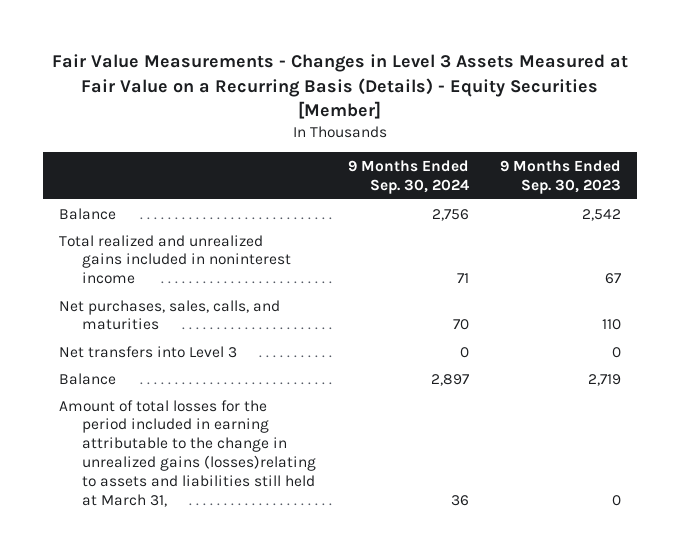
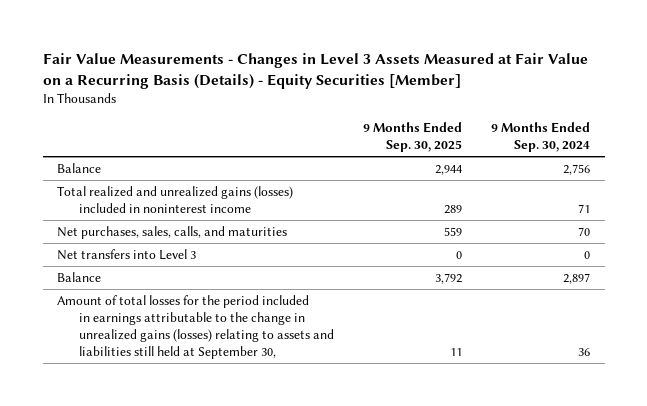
[499,159,621,194] 9 Months Ended Sep. 30, 2023 -> none
none -> [362,122,462,153] 9 Months Ended Sep. 30, 2025
[58,234,292,285] Total realized and unrealized gains included in noninterest income -> [57,185,294,213] Total realized and unrealized gains (losses) included in noninterest income
[58,399,317,508] Amount of total losses for the period included in earning attributable to the change in unrealized gains (losses)relating to assets and liabilities still held at March 31, -> [57,294,334,359] Amount of total losses for the period included in earnings attributable to the change in unrealized gains (losses) relating to assets and liabilities still held at September 30,

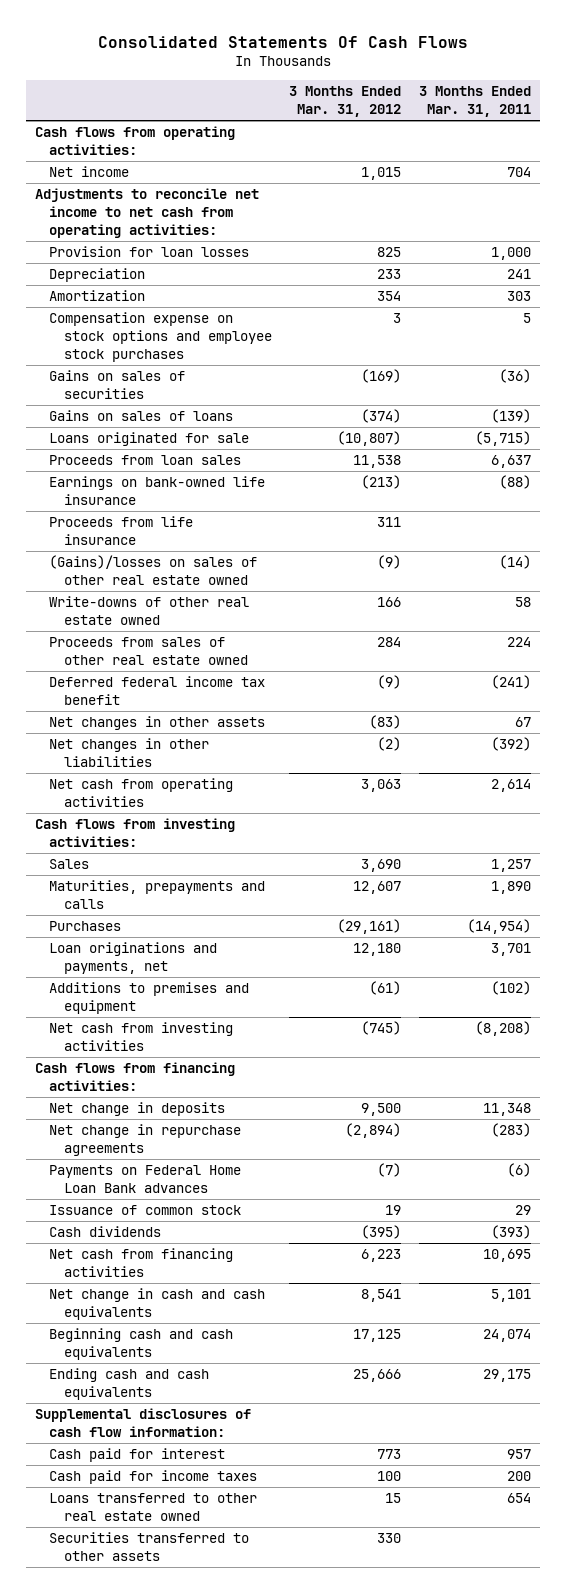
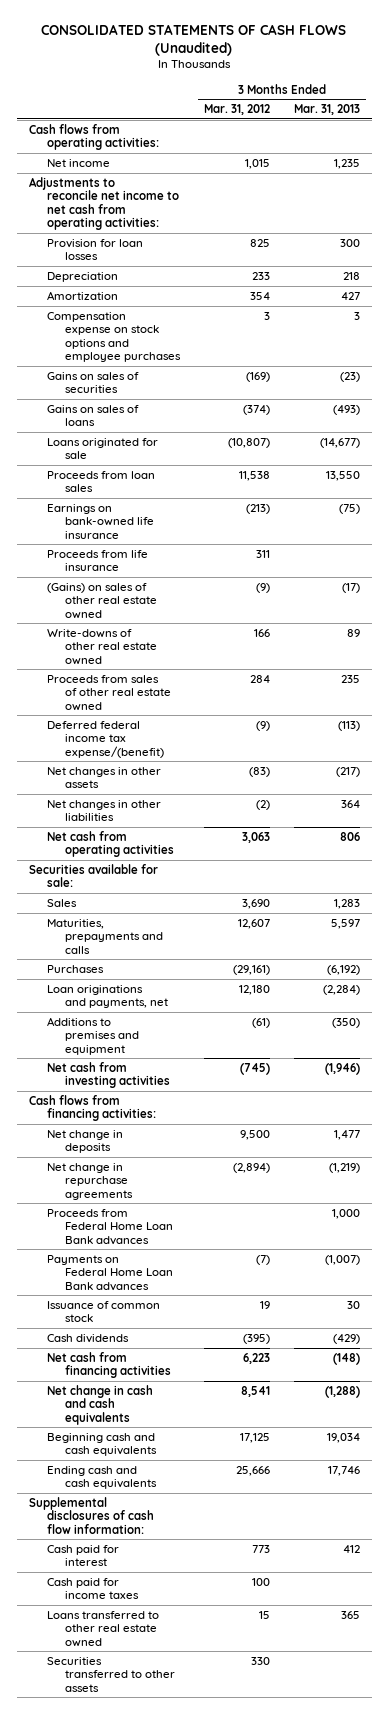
[97,35,468,48] Consolidated Statements Of Cash Flows -> [41,23,347,56] CONSOLIDATED STATEMENTS OF CASH FLOWS (Unaudited)
[418,86,531,118] 3 Months Ended Mar. 31, 2011 -> none
none -> [293,104,360,116] Mar. 31, 2013
[49,312,272,362] Compensation expense on stock options and employee stock purchases -> [46,311,181,363] Compensation expense on stock options and employee purchases
[49,555,258,585] (Gains)/losses on sales of other real estate owned -> [46,582,157,619] (Gains) on sales of other real estate owned
[49,676,266,705] Deferred federal income tax benefit -> [46,720,164,758] Deferred federal income tax expense/(benefit)
[34,818,235,847] Cash flows from investing activities: -> none
none -> [28,863,158,888] Securities available for sale:
none -> [46,1208,173,1245] Proceeds from Federal Home Loan Bank advances

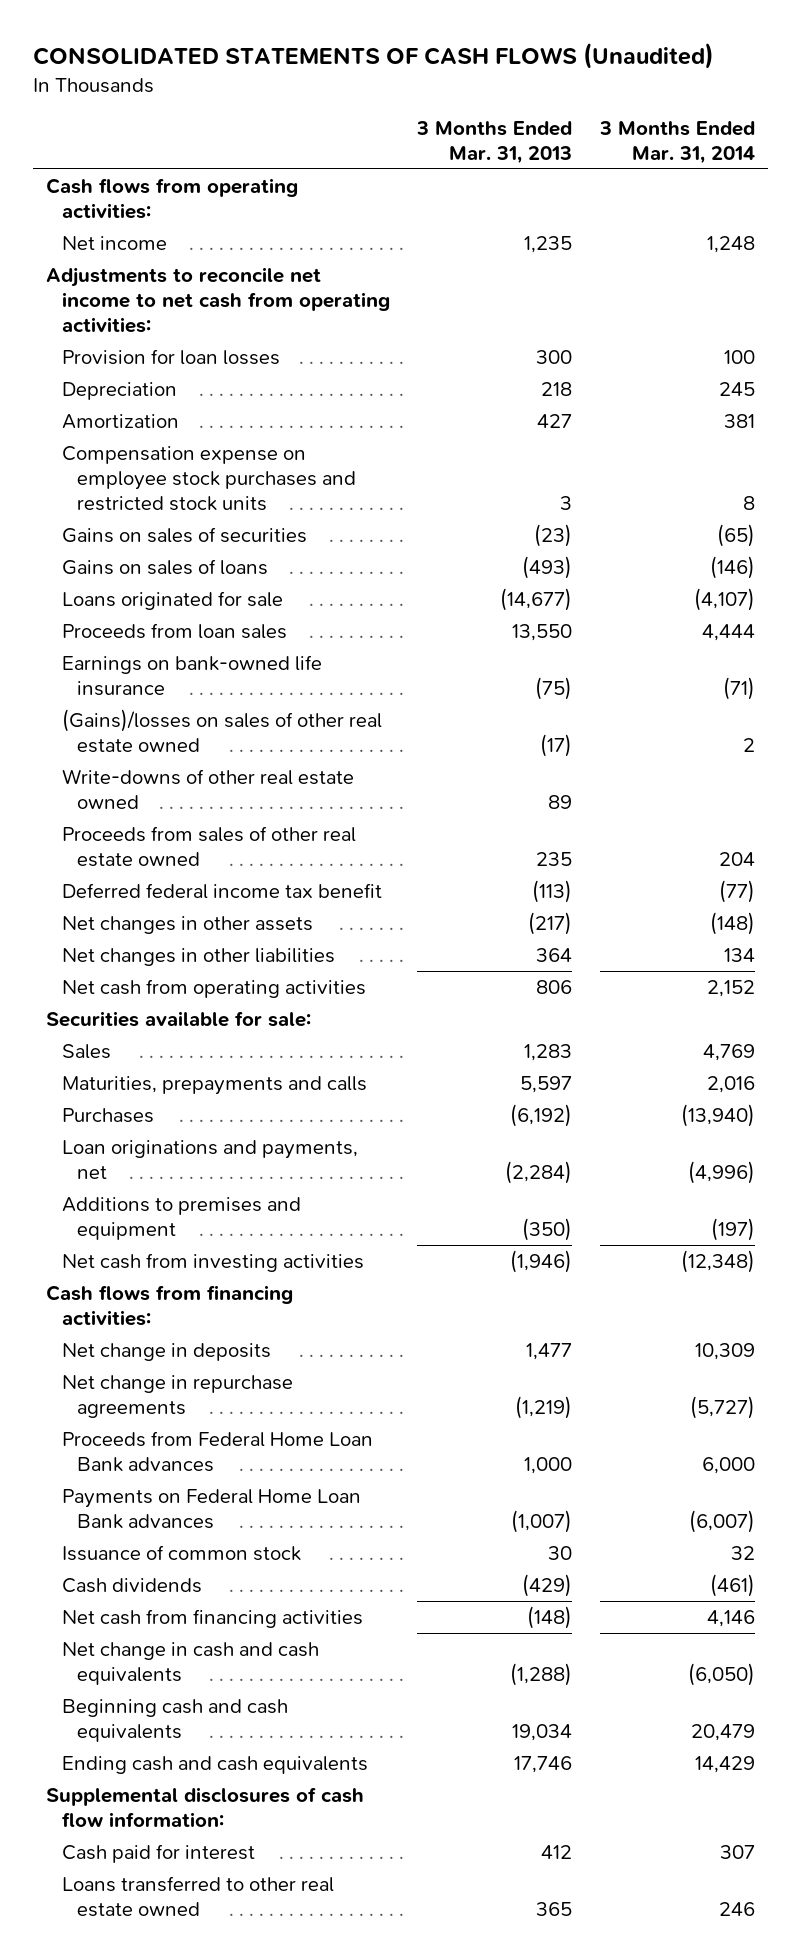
[203,104,270,116] Mar. 31, 2012 -> none
none -> [598,120,755,164] 3 Months Ended Mar. 31, 2014
[46,311,181,363] Compensation expense on stock options and employee purchases -> [61,445,357,511] Compensation expense on employee stock purchases and restricted stock units
[46,549,148,572] Proceeds from life insurance -> none
[46,582,157,619] (Gains) on sales of other real estate owned -> [61,708,382,753] (Gains)/losses on sales of other real estate owned
[46,720,164,758] Deferred federal income tax expense/(benefit) -> [61,882,382,899] Deferred federal income tax benefit
[46,1577,139,1600] Cash paid for income taxes -> none
[46,1656,175,1692] Securities transferred to other assets -> none

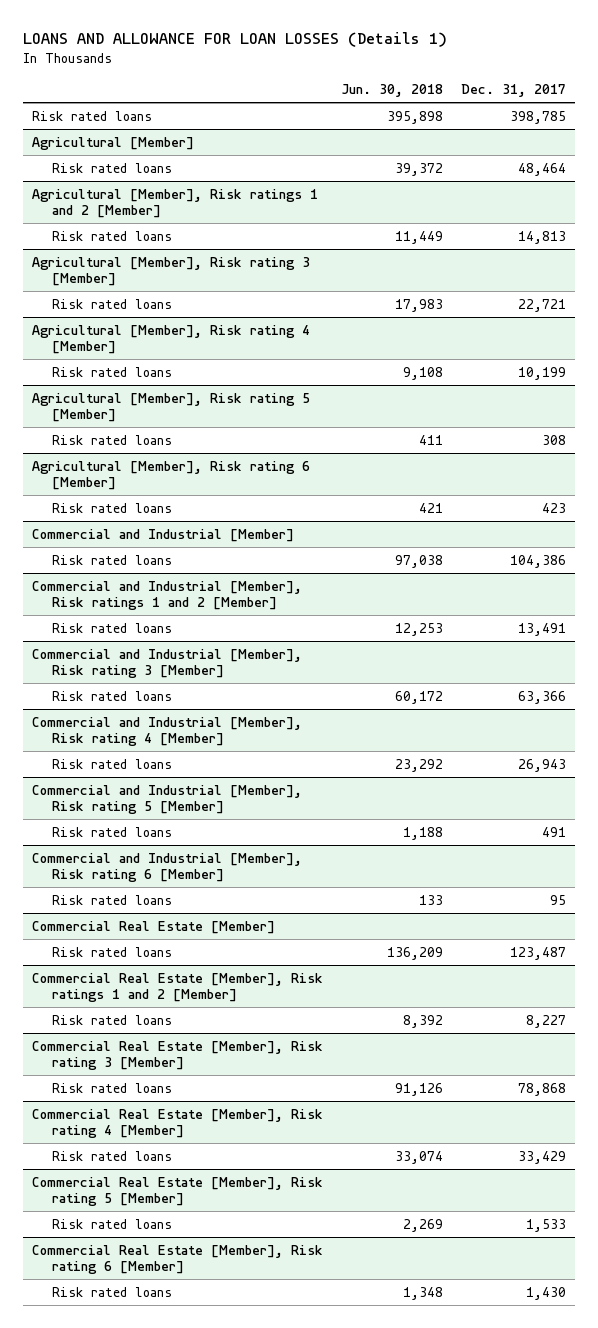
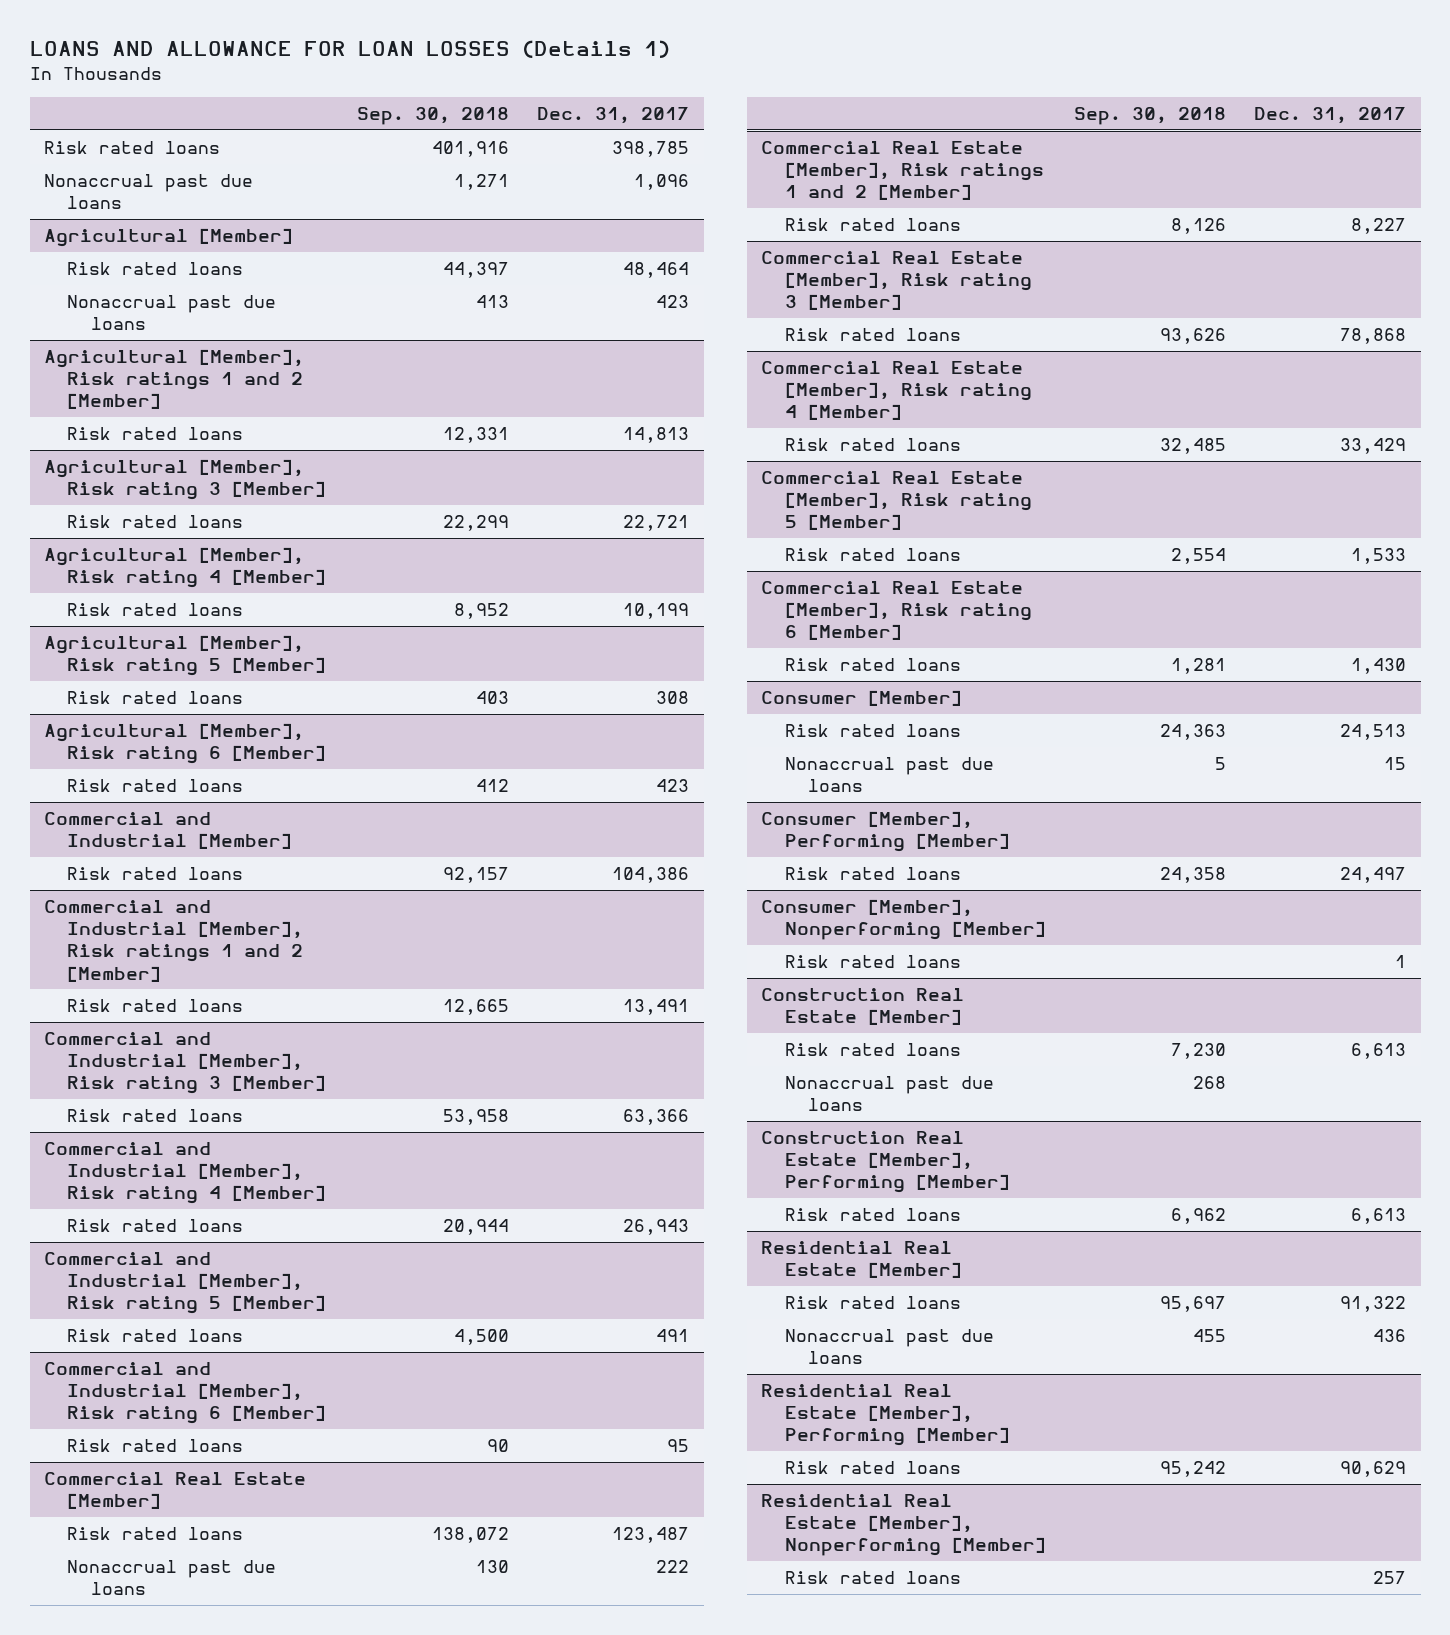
[340,84,443,98] Jun. 30, 2018 -> none
none -> [356,107,509,126] Sep. 30, 2018
none -> [43,173,253,210] Nonaccrual past due loans
none -> [67,294,277,331] Nonaccrual past due loans
none -> [67,1559,277,1596] Nonaccrual past due loans
none -> [761,689,963,706] Consumer [Member]
none -> [784,723,961,737] Risk rated loans
none -> [784,756,994,793] Nonaccrual past due loans
none -> [761,810,1010,853] Consumer [Member], Performing [Member]
none -> [784,866,961,880] Risk rated loans
none -> [761,898,1046,941] Consumer [Member], Nonperforming [Member]
none -> [784,954,961,968] Risk rated loans
none -> [761,987,965,1026] Construction Real Estate [Member]
none -> [784,1042,961,1056] Risk rated loans
none -> [784,1075,994,1112] Nonaccrual past due loans
none -> [761,1130,1010,1194] Construction Real Estate [Member], Performing [Member]
none -> [784,1207,961,1221] Risk rated loans
none -> [761,1240,962,1279] Residential Real Estate [Member]
none -> [784,1295,961,1309] Risk rated loans
none -> [784,1328,994,1365] Nonaccrual past due loans
none -> [761,1383,1010,1447] Residential Real Estate [Member], Performing [Member]
none -> [784,1460,961,1474] Risk rated loans
none -> [761,1493,1046,1557] Residential Real Estate [Member], Nonperforming [Member]
none -> [784,1570,961,1584] Risk rated loans

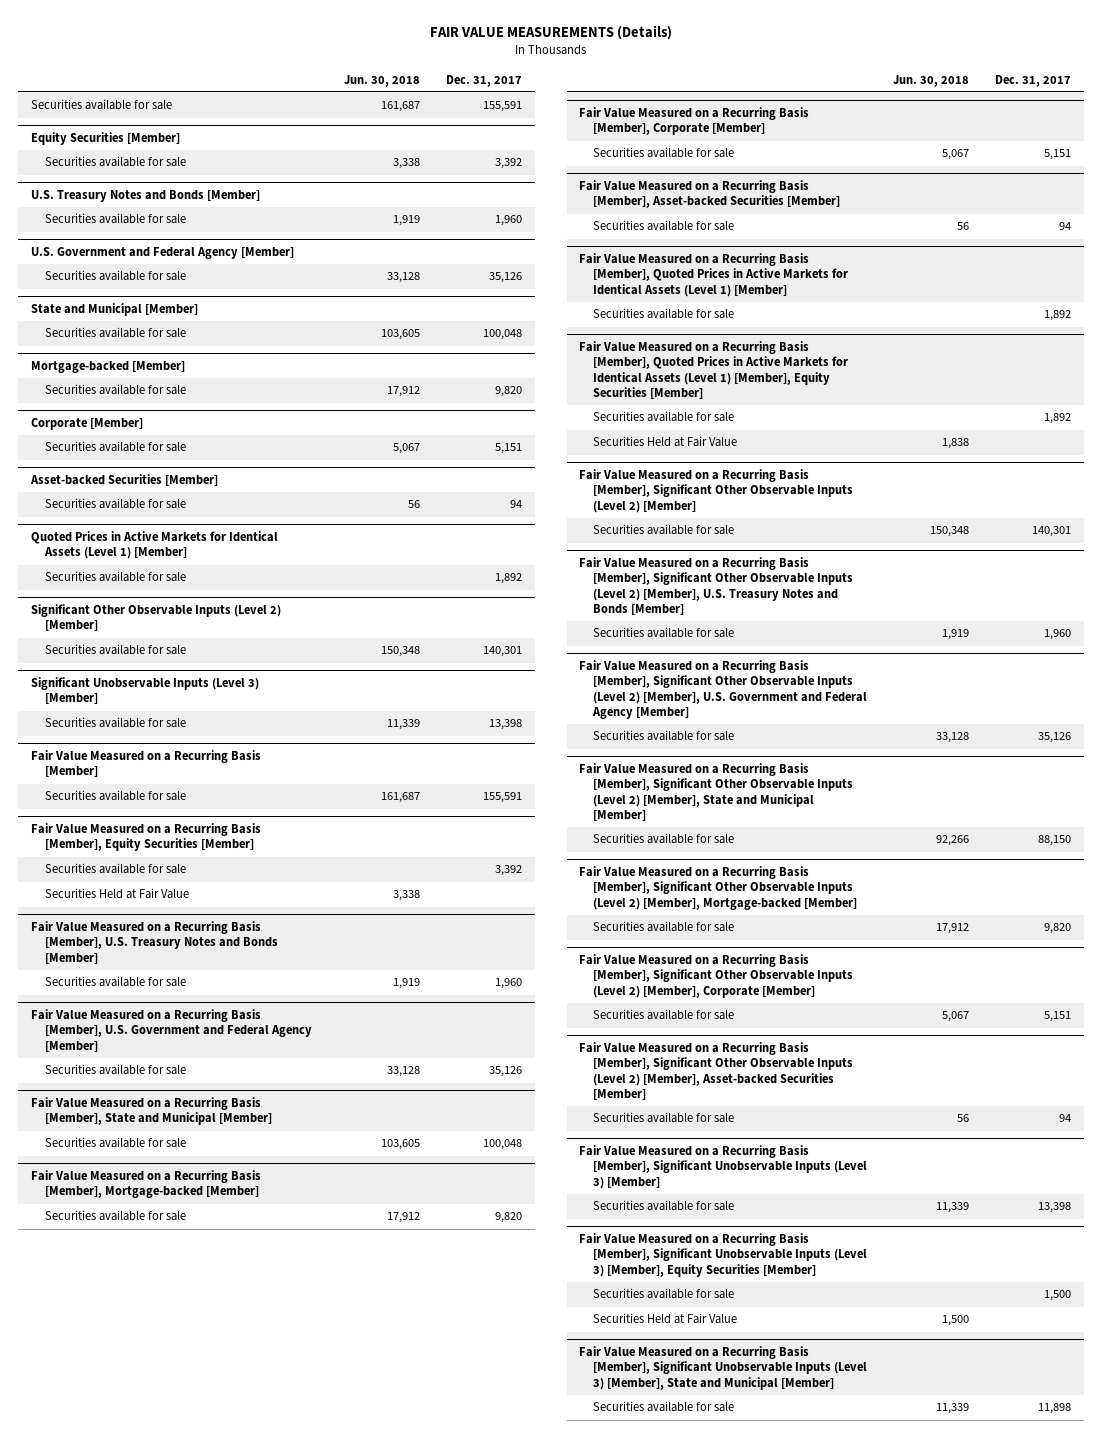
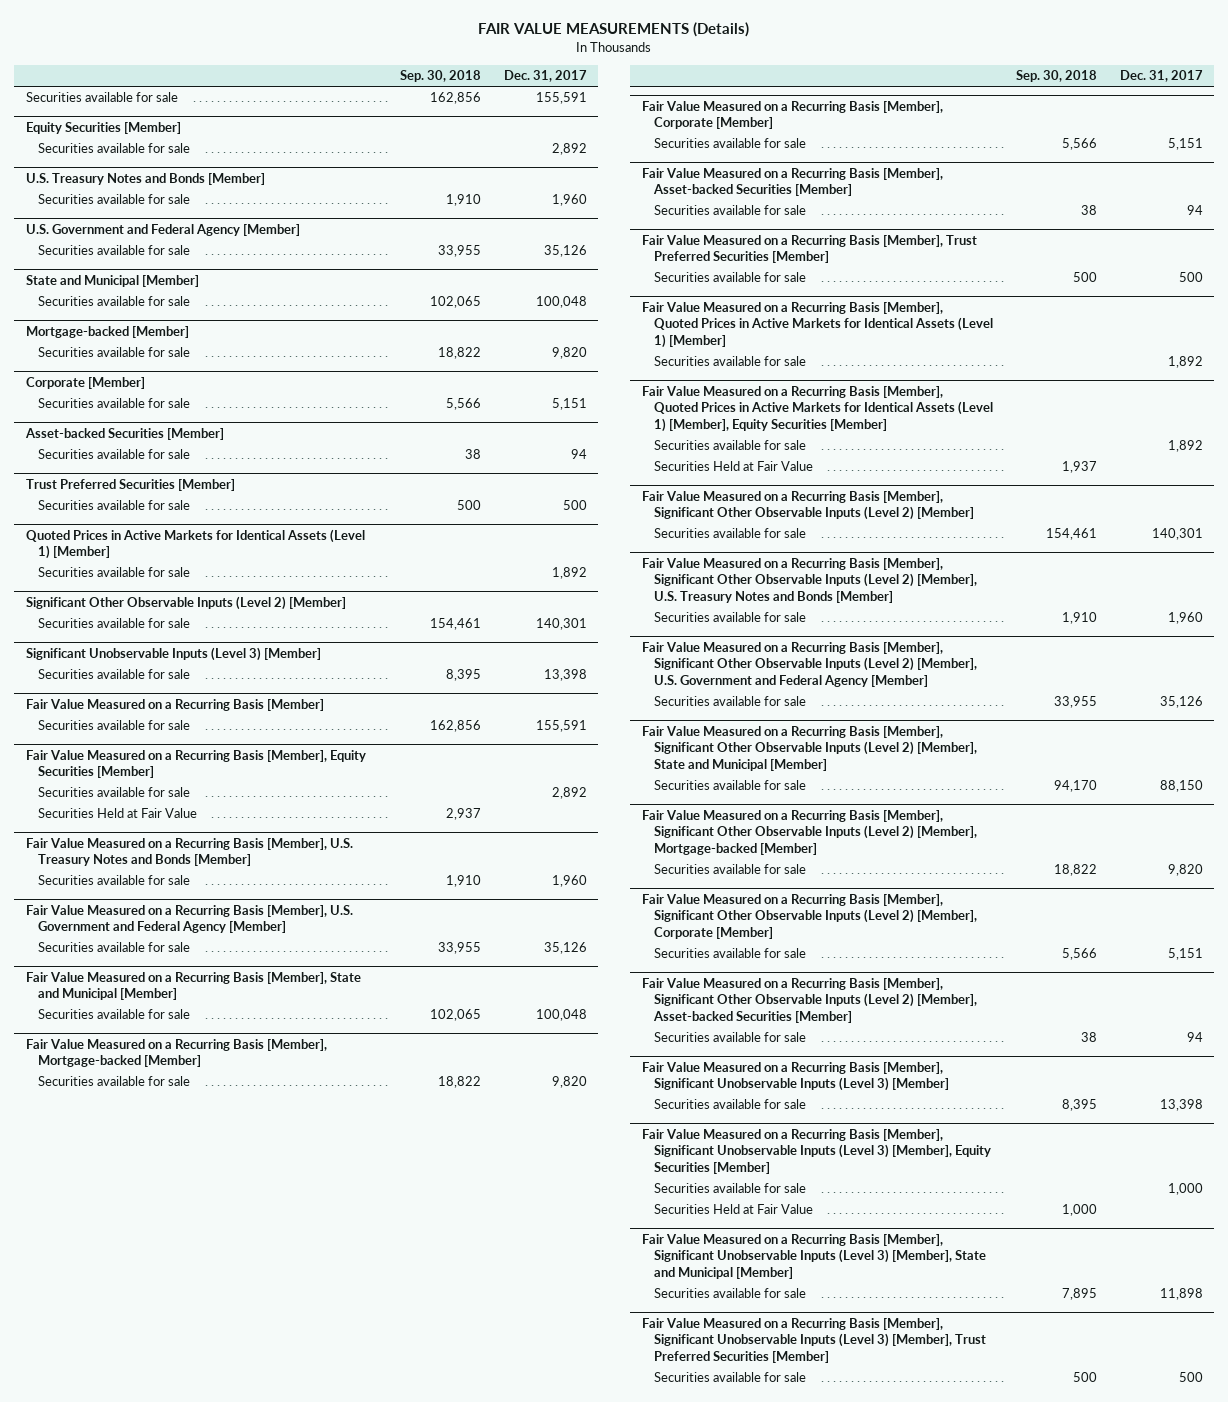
[344,74,421,87] Jun. 30, 2018 -> none
none -> [399,70,481,83] Sep. 30, 2018
[495,158,523,170] 3,392 -> [551,143,587,156] 2,892
none -> [25,478,235,491] Trust Preferred Securities [Member]
none -> [37,500,190,511] Securities available for sale
[495,865,523,877] 3,392 -> [551,787,587,800] 2,892
none -> [641,234,977,264] Fair Value Measured on a Recurring Basis [Member], Trust Preferred Securities [Member]
none -> [653,272,806,283] Securities available for sale
[1043,1290,1071,1302] 1,500 -> [1167,1183,1203,1196] 1,000
none -> [641,1317,986,1364] Fair Value Measured on a Recurring Basis [Member], Significant Unobservable Inputs (Level 3) [Member], Trust Preferred Securities [Member]
none -> [653,1372,806,1383] Securities available for sale

